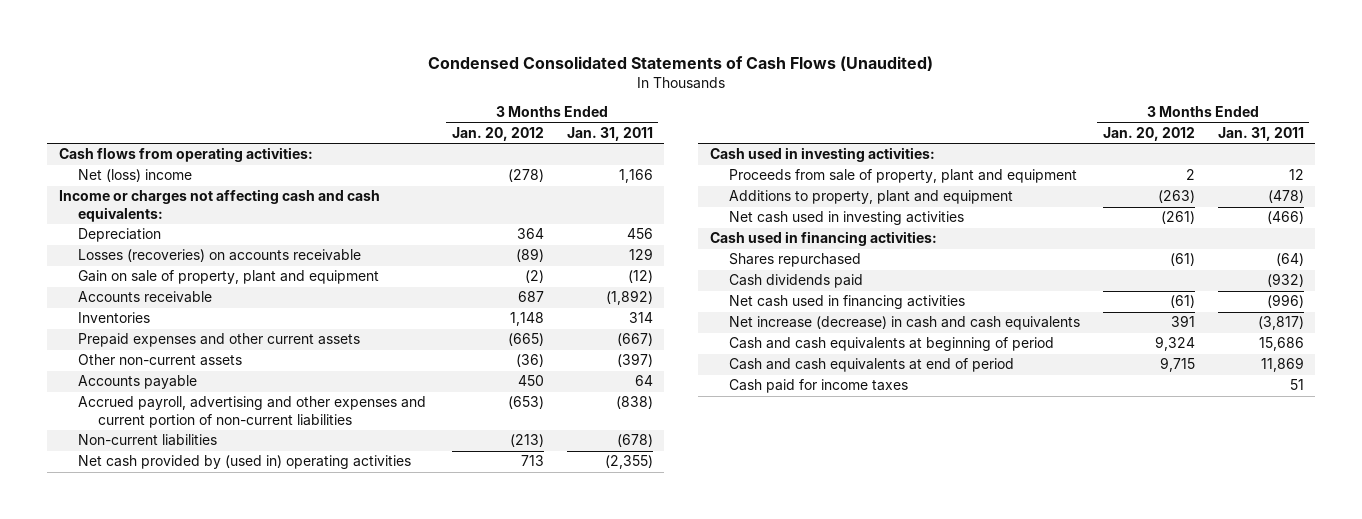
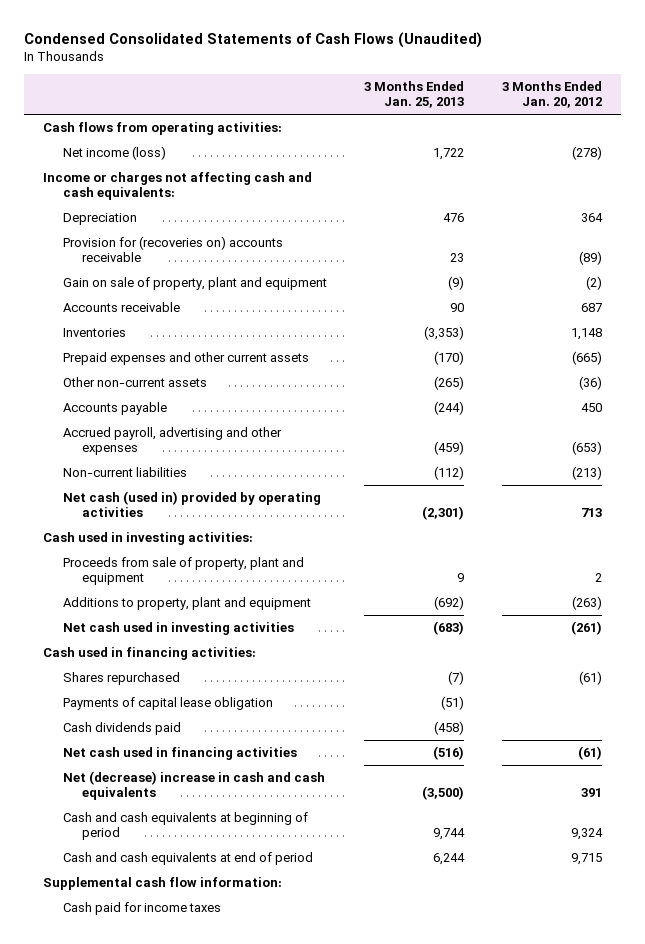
[566,126,653,141] Jan. 31, 2011 -> none
none -> [364,81,465,109] 3 Months Ended Jan. 25, 2013
[78,169,193,183] Net (loss) income -> [62,146,166,161] Net income (loss)
[78,249,362,263] Losses (recoveries) on accounts receivable -> [62,236,283,263] Provision for (recoveries on) accounts receivable
[78,396,427,428] Accrued payroll, advertising and other expenses and current portion of non-current liabilities -> [62,427,282,456] Accrued payroll, advertising and other expenses
[78,455,412,470] Net cash provided by (used in) operating activities -> [62,491,321,518] Net cash (used in) provided by operating activities
none -> [62,697,273,711] Payments of capital lease obligation
[729,316,1081,331] Net increase (decrease) in cash and cash equivalents -> [62,771,325,801] Net (decrease) increase in cash and cash equivalents
none -> [42,877,282,891] Supplemental cash flow information:

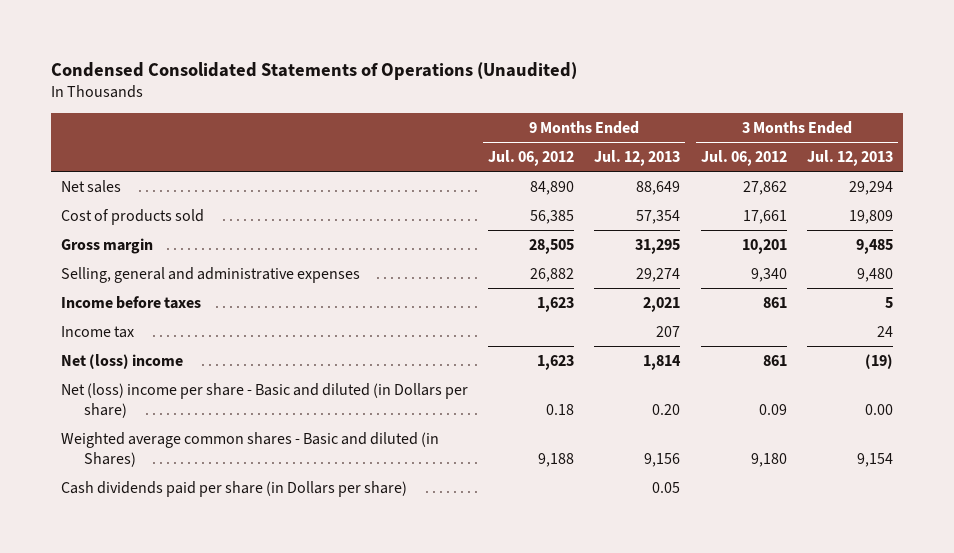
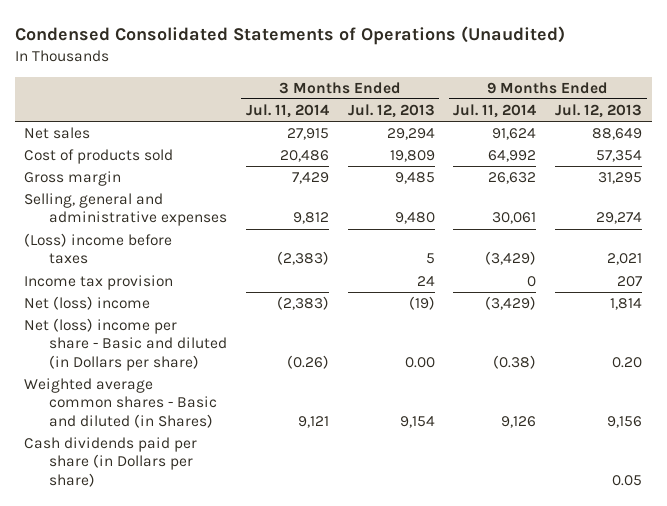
[488,149,575,166] Jul. 06, 2012 -> none
[700,149,787,166] Jul. 06, 2012 -> none
none -> [245,103,329,118] Jul. 11, 2014
none -> [453,103,537,118] Jul. 11, 2014
[60,295,201,309] Income before taxes -> [24,233,173,265] (Loss) income before taxes
[60,325,134,338] Income tax -> [24,275,174,291] Income tax provision

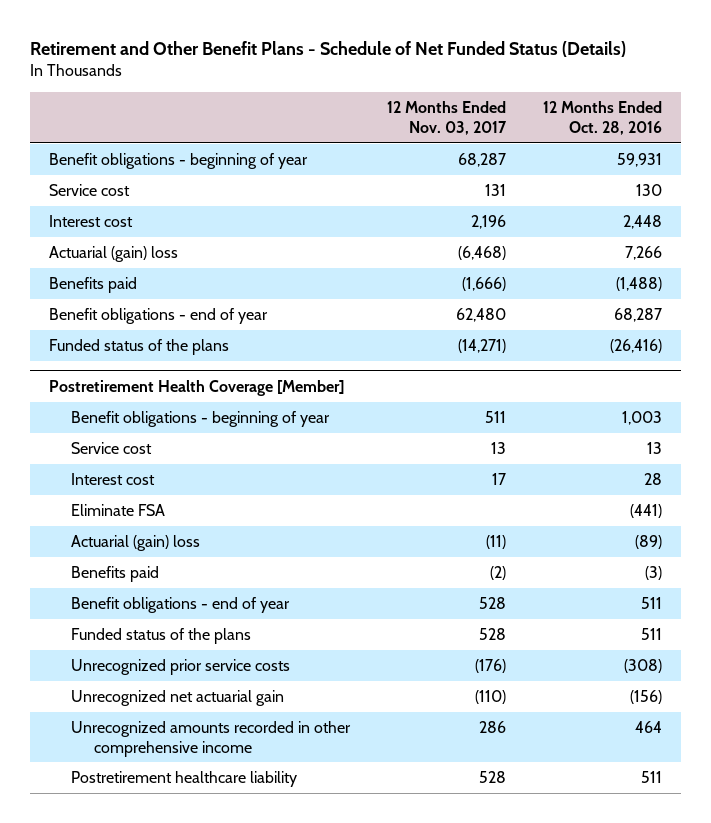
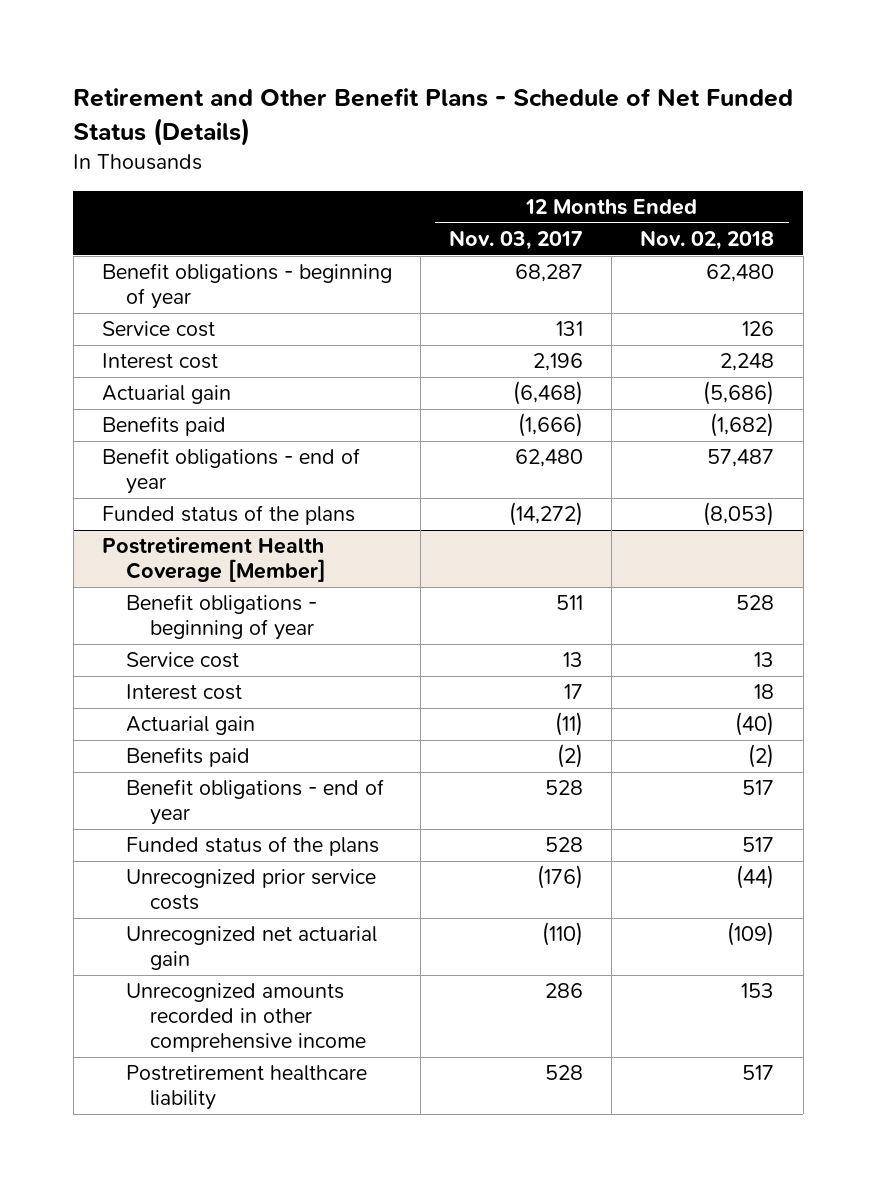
[543,101,663,135] 12 Months Ended Oct. 28, 2016 -> none
none -> [640,229,775,250] Nov. 02, 2018
[48,245,178,262] Actuarial (gain) loss -> [101,385,231,405] Actuarial gain
[458,338,507,353] (14,271) -> [509,502,584,527] (14,272)
[71,503,166,516] Eliminate FSA -> none
[71,534,201,551] Actuarial (gain) loss -> [126,716,256,736] Actuarial gain

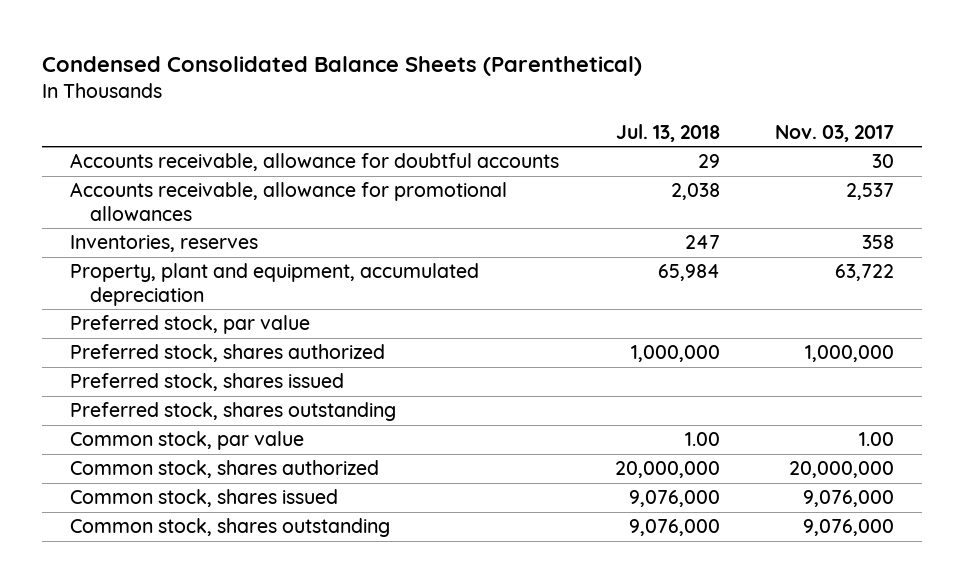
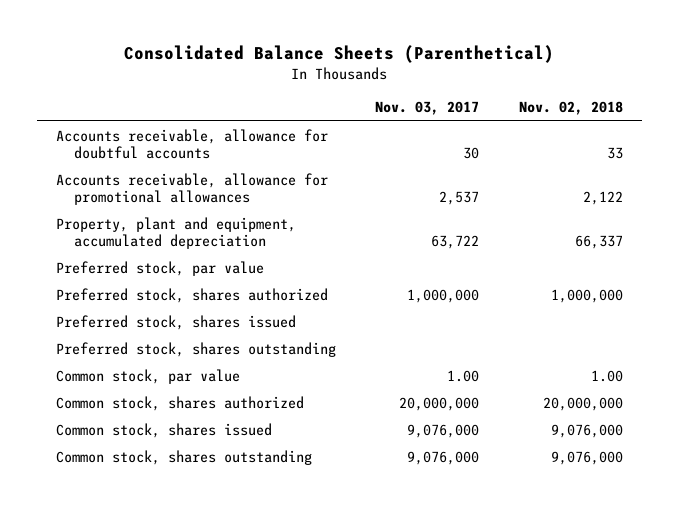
[42,56,643,77] Condensed Consolidated Balance Sheets (Parenthetical) -> [124,45,555,64] Consolidated Balance Sheets (Parenthetical)
[615,123,720,142] Jul. 13, 2018 -> none
none -> [518,101,623,116] Nov. 02, 2018
[70,235,259,253] Inventories, reserves -> none

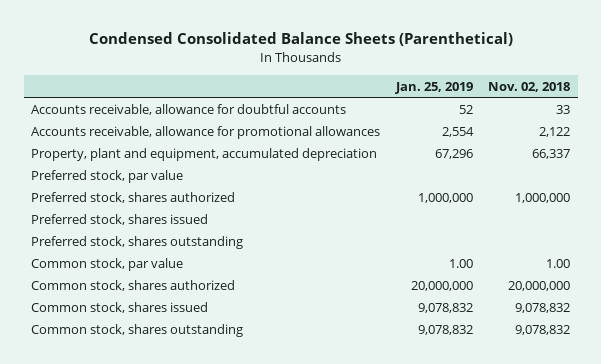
[124,45,555,64] Consolidated Balance Sheets (Parenthetical) -> [88,32,513,47] Condensed Consolidated Balance Sheets (Parenthetical)
[375,101,480,116] Nov. 03, 2017 -> none
none -> [394,81,473,94] Jan. 25, 2019
[550,423,623,438] 9,076,000 -> [515,302,571,313] 9,078,832
[550,450,623,465] 9,076,000 -> [515,324,571,335] 9,078,832

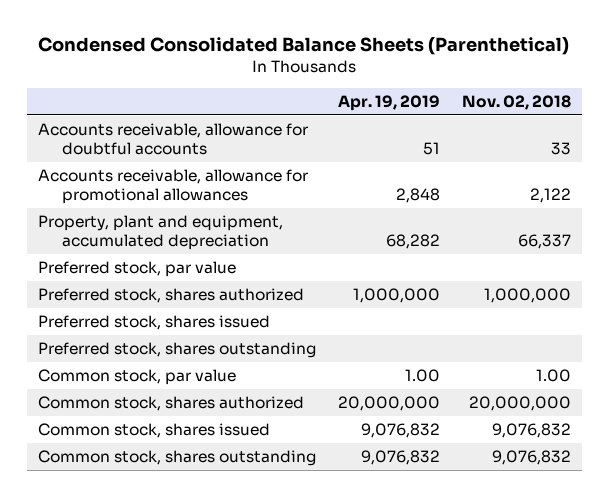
[394,81,473,94] Jan. 25, 2019 -> none
none -> [337,95,440,112] Apr. 19, 2019
[515,302,571,313] 9,078,832 -> [491,423,571,439] 9,076,832
[515,324,571,335] 9,078,832 -> [491,450,571,466] 9,076,832

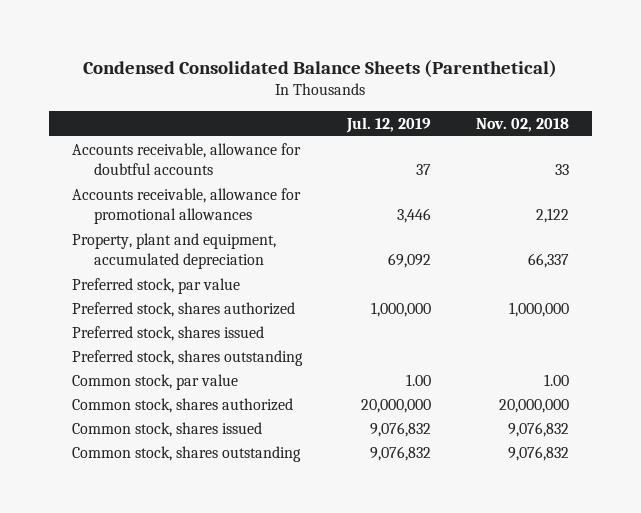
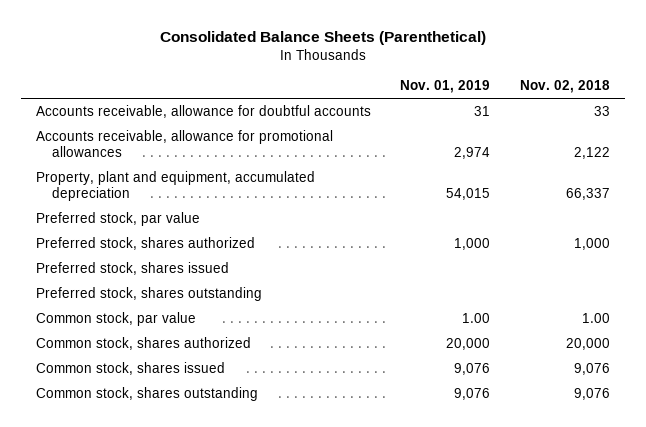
[83,59,558,78] Condensed Consolidated Balance Sheets (Parenthetical) -> [159,30,486,45] Consolidated Balance Sheets (Parenthetical)
[345,117,431,134] Jul. 12, 2019 -> none
none -> [400,80,491,94] Nov. 01, 2019
[509,301,570,317] 1,000,000 -> [573,238,610,251] 1,000
[499,398,570,413] 20,000,000 -> [565,338,610,351] 20,000
[508,421,570,437] 9,076,832 -> [573,363,610,376] 9,076
[508,445,570,461] 9,076,832 -> [573,388,610,401] 9,076

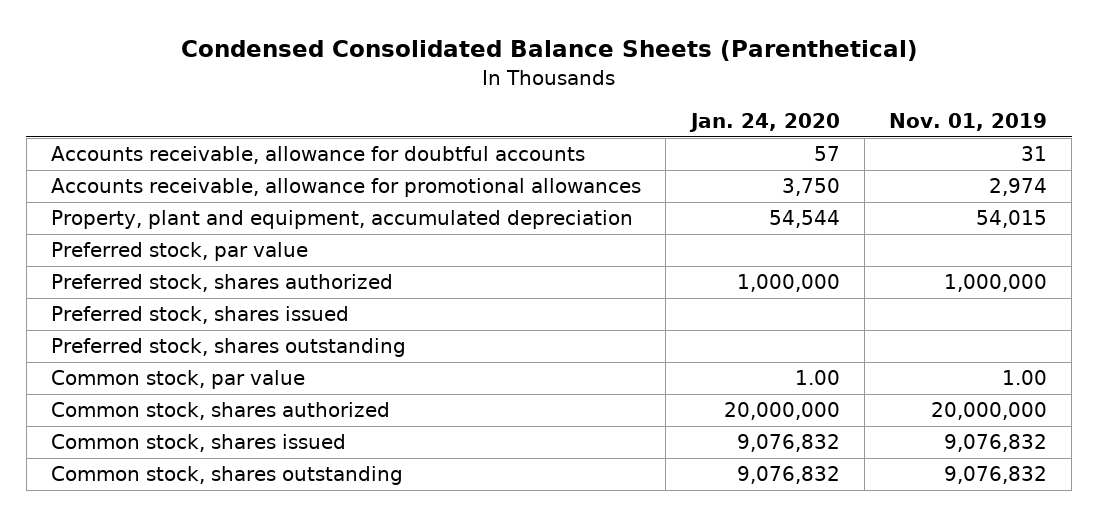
[159,30,486,45] Consolidated Balance Sheets (Parenthetical) -> [181,40,919,62] Condensed Consolidated Balance Sheets (Parenthetical)
[519,80,610,94] Nov. 02, 2018 -> none
none -> [688,113,840,133] Jan. 24, 2020
[454,238,491,251] 1,000 -> [944,274,1048,293] 1,000,000
[446,338,491,351] 20,000 -> [931,402,1048,421] 20,000,000
[454,363,491,376] 9,076 -> [944,434,1048,453] 9,076,832
[454,388,491,401] 9,076 -> [944,466,1048,485] 9,076,832

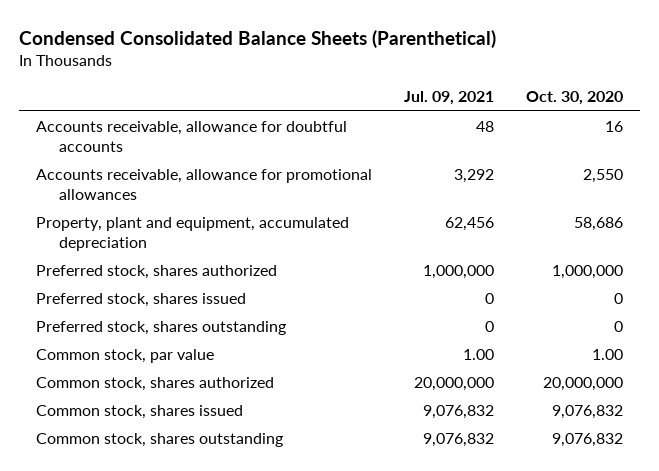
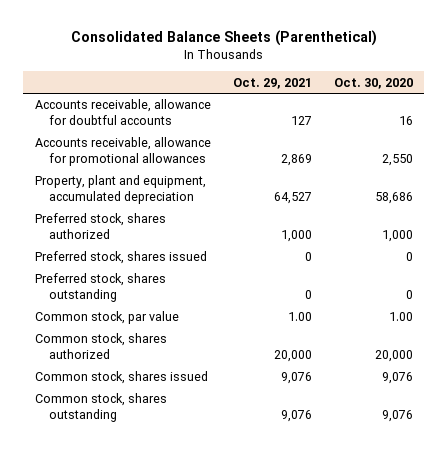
[19,29,497,48] Condensed Consolidated Balance Sheets (Parenthetical) -> [70,30,377,47] Consolidated Balance Sheets (Parenthetical)
[403,91,494,106] Jul. 09, 2021 -> none
none -> [232,77,312,89] Oct. 29, 2021
[552,264,624,279] 1,000,000 -> [382,230,414,243] 1,000
[543,376,624,391] 20,000,000 -> [375,350,414,363] 20,000
[552,404,624,419] 9,076,832 -> [382,372,414,385] 9,076
[552,432,624,447] 9,076,832 -> [382,410,414,423] 9,076

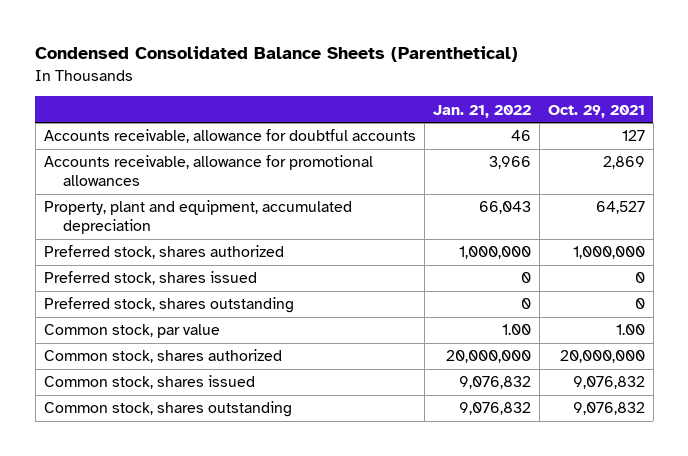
[70,30,377,47] Consolidated Balance Sheets (Parenthetical) -> [35,46,519,63] Condensed Consolidated Balance Sheets (Parenthetical)
[334,77,414,89] Oct. 30, 2020 -> none
none -> [432,104,531,118] Jan. 21, 2022
[280,230,312,243] 1,000 -> [572,246,645,260] 1,000,000
[273,350,312,363] 20,000 -> [559,350,645,364] 20,000,000
[280,372,312,385] 9,076 -> [572,376,645,390] 9,076,832
[280,410,312,423] 9,076 -> [572,402,645,416] 9,076,832

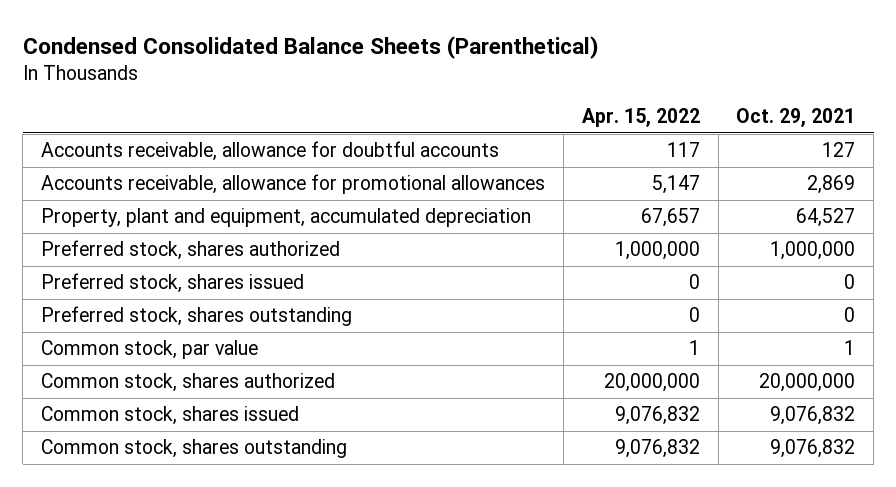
[432,104,531,118] Jan. 21, 2022 -> none
none -> [581,108,700,128] Apr. 15, 2022
[615,324,645,336] 1.00 -> [844,340,856,356] 1

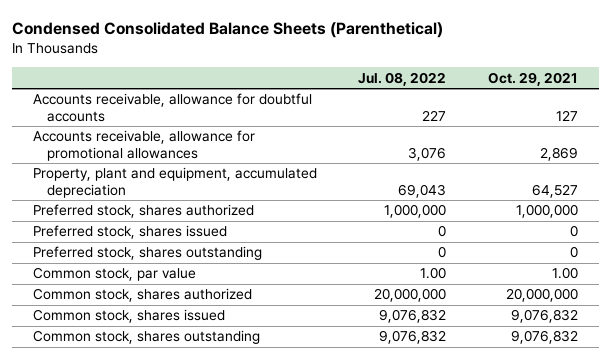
[581,108,700,128] Apr. 15, 2022 -> none
none -> [358,71,447,86] Jul. 08, 2022
[844,340,856,356] 1 -> [551,267,578,280] 1.00

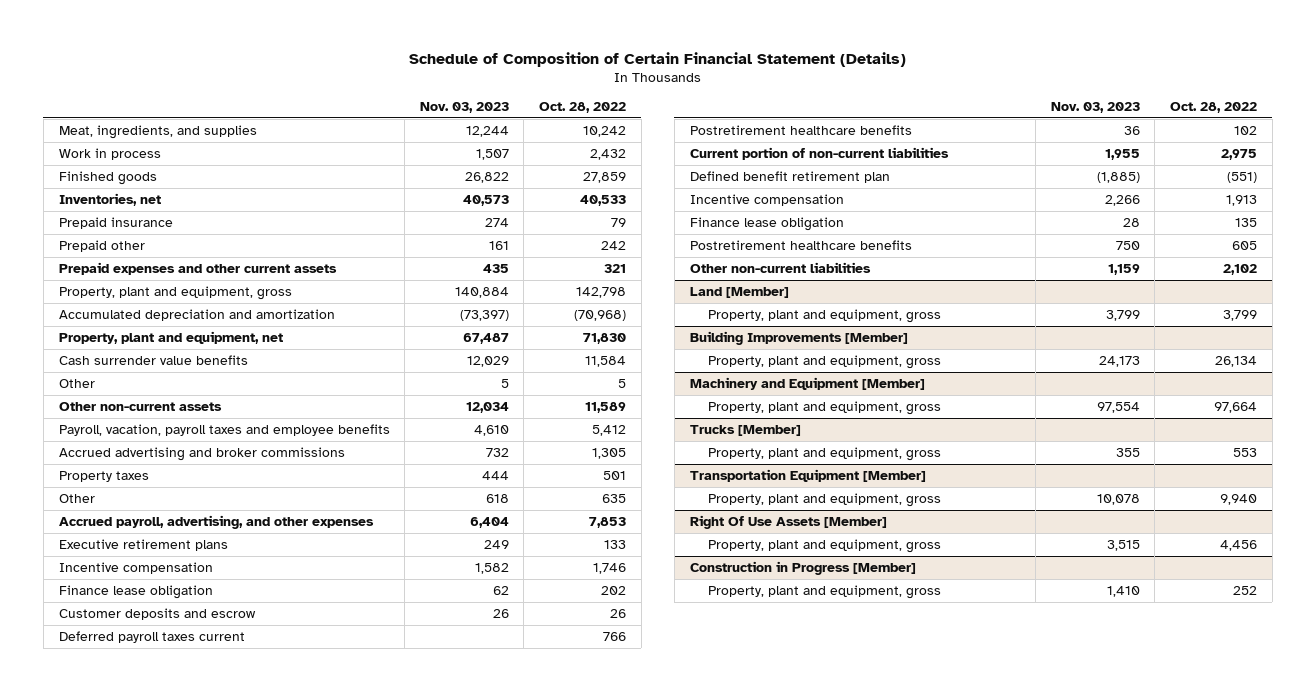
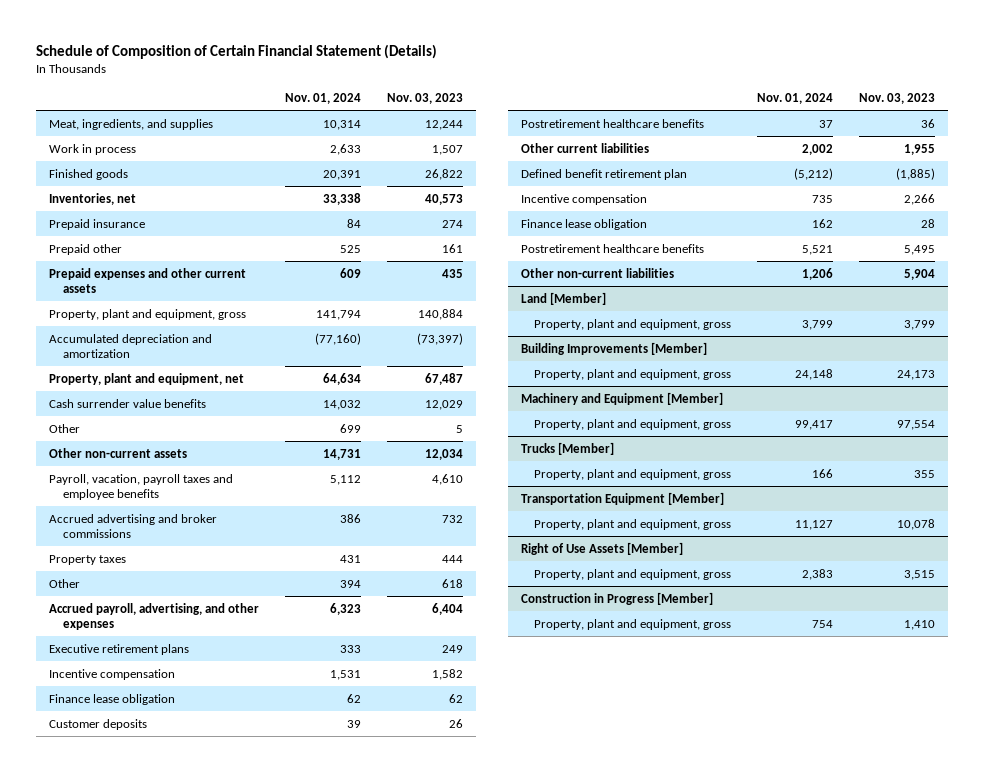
[539,102,627,114] Oct. 28, 2022 -> none
none -> [285,92,362,104] Nov. 01, 2024
[58,630,245,643] Deferred payroll taxes current -> none
[58,607,256,620] Customer deposits and escrow -> [48,718,147,730] Customer deposits
[689,146,949,160] Current portion of non-current liabilities -> [520,142,649,153] Other current liabilities
[1115,240,1140,250] 750 -> [904,244,936,255] 5,495
[1107,263,1140,275] 1,159 -> [904,268,936,280] 5,904
[689,514,887,529] Right Of Use Assets [Member] -> [520,541,683,555] Right of Use Assets [Member]

